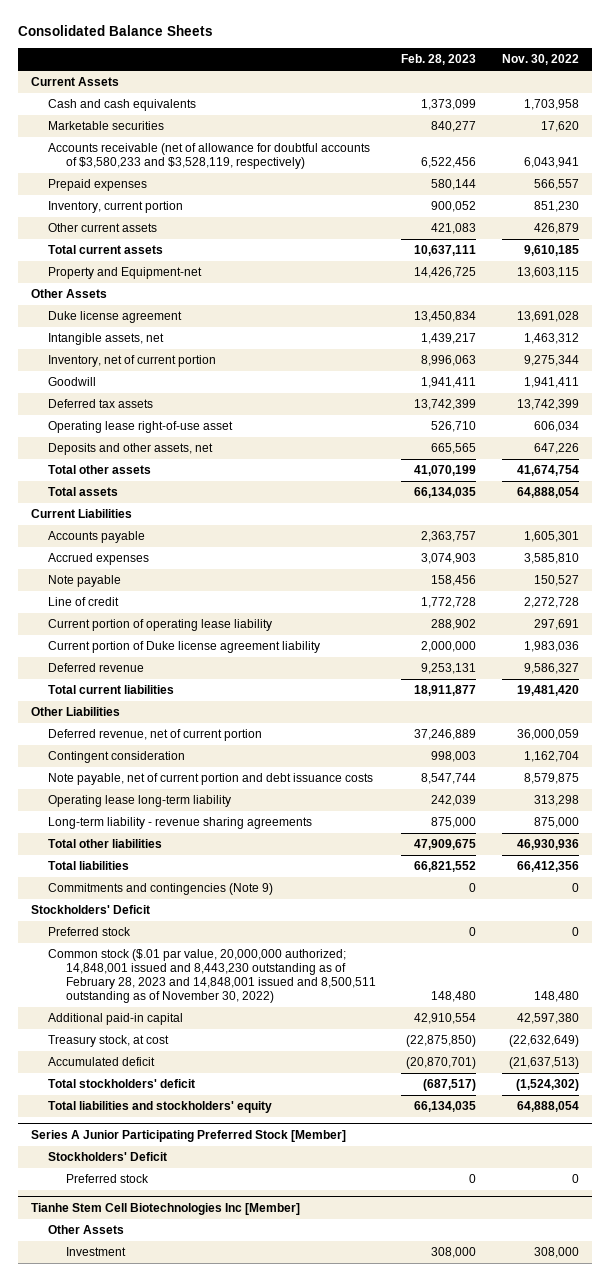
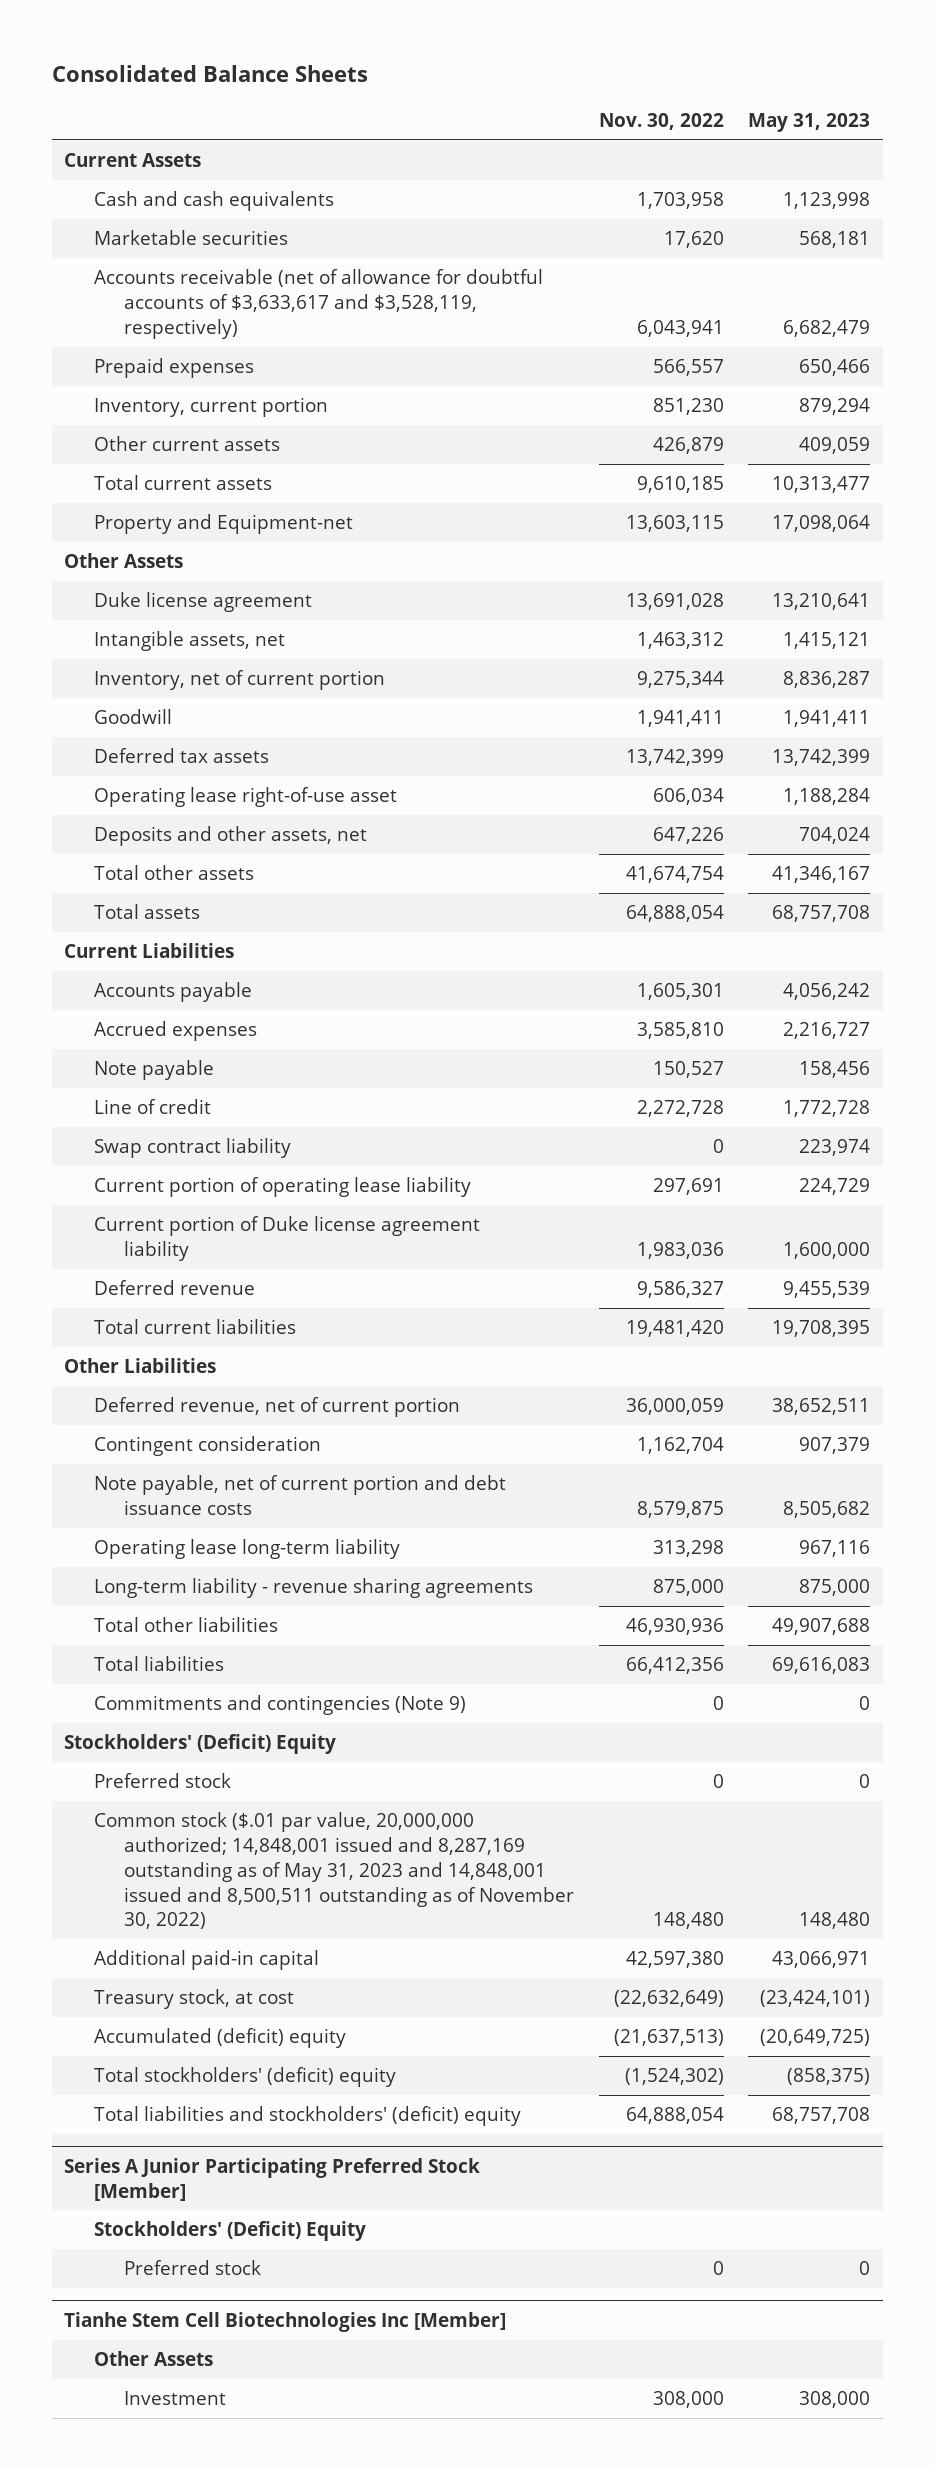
[401,54,477,66] Feb. 28, 2023 -> none
none -> [748,112,871,132] May 31, 2023
[48,143,371,169] Accounts receivable (net of allowance for doubtful accounts of $3,580,233 and $3,528,119, respectively) -> [94,269,544,339] Accounts receivable (net of allowance for doubtful accounts of $3,633,617 and $3,528,119, respectively)
none -> [94,1138,292,1159] Swap contract liability
[30,905,150,915] Stockholders' Deficit -> [64,1734,337,1755] Stockholders' (Deficit) Equity
[48,949,376,1003] Common stock ($.01 par value, 20,000,000 authorized; 14,848,001 issued and 8,443,230 outstanding as of February 28, 2023 and 14,848,001 issued and 8,500,511 outstanding as of November 30, 2022) -> [94,1812,575,1930] Common stock ($.01 par value, 20,000,000 authorized; 14,848,001 issued and 8,287,169 outstanding as of May 31, 2023 and 14,848,001 issued and 8,500,511 outstanding as of November 30, 2022)
[48,1057,156,1067] Accumulated deficit -> [94,2028,347,2049] Accumulated (deficit) equity
[48,1079,196,1089] Total stockholders' deficit -> [94,2067,397,2088] Total stockholders' (deficit) equity
[48,1101,273,1114] Total liabilities and stockholders' equity -> [94,2106,522,2127] Total liabilities and stockholders' (deficit) equity
[48,1152,168,1162] Stockholders' Deficit -> [94,2221,367,2242] Stockholders' (Deficit) Equity

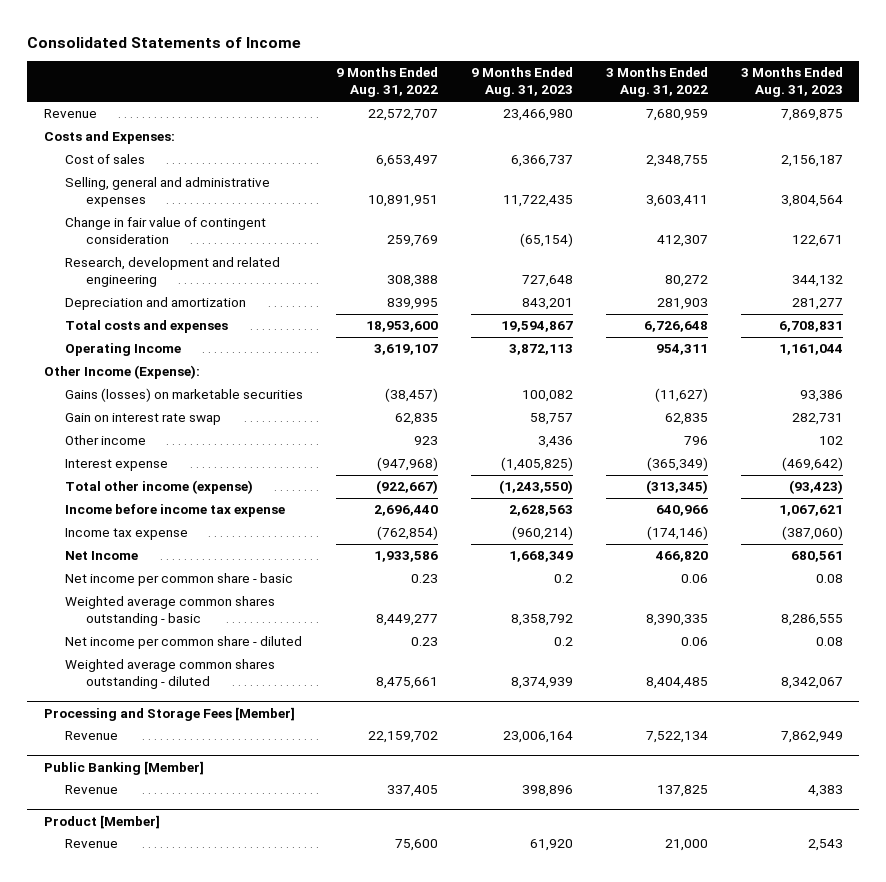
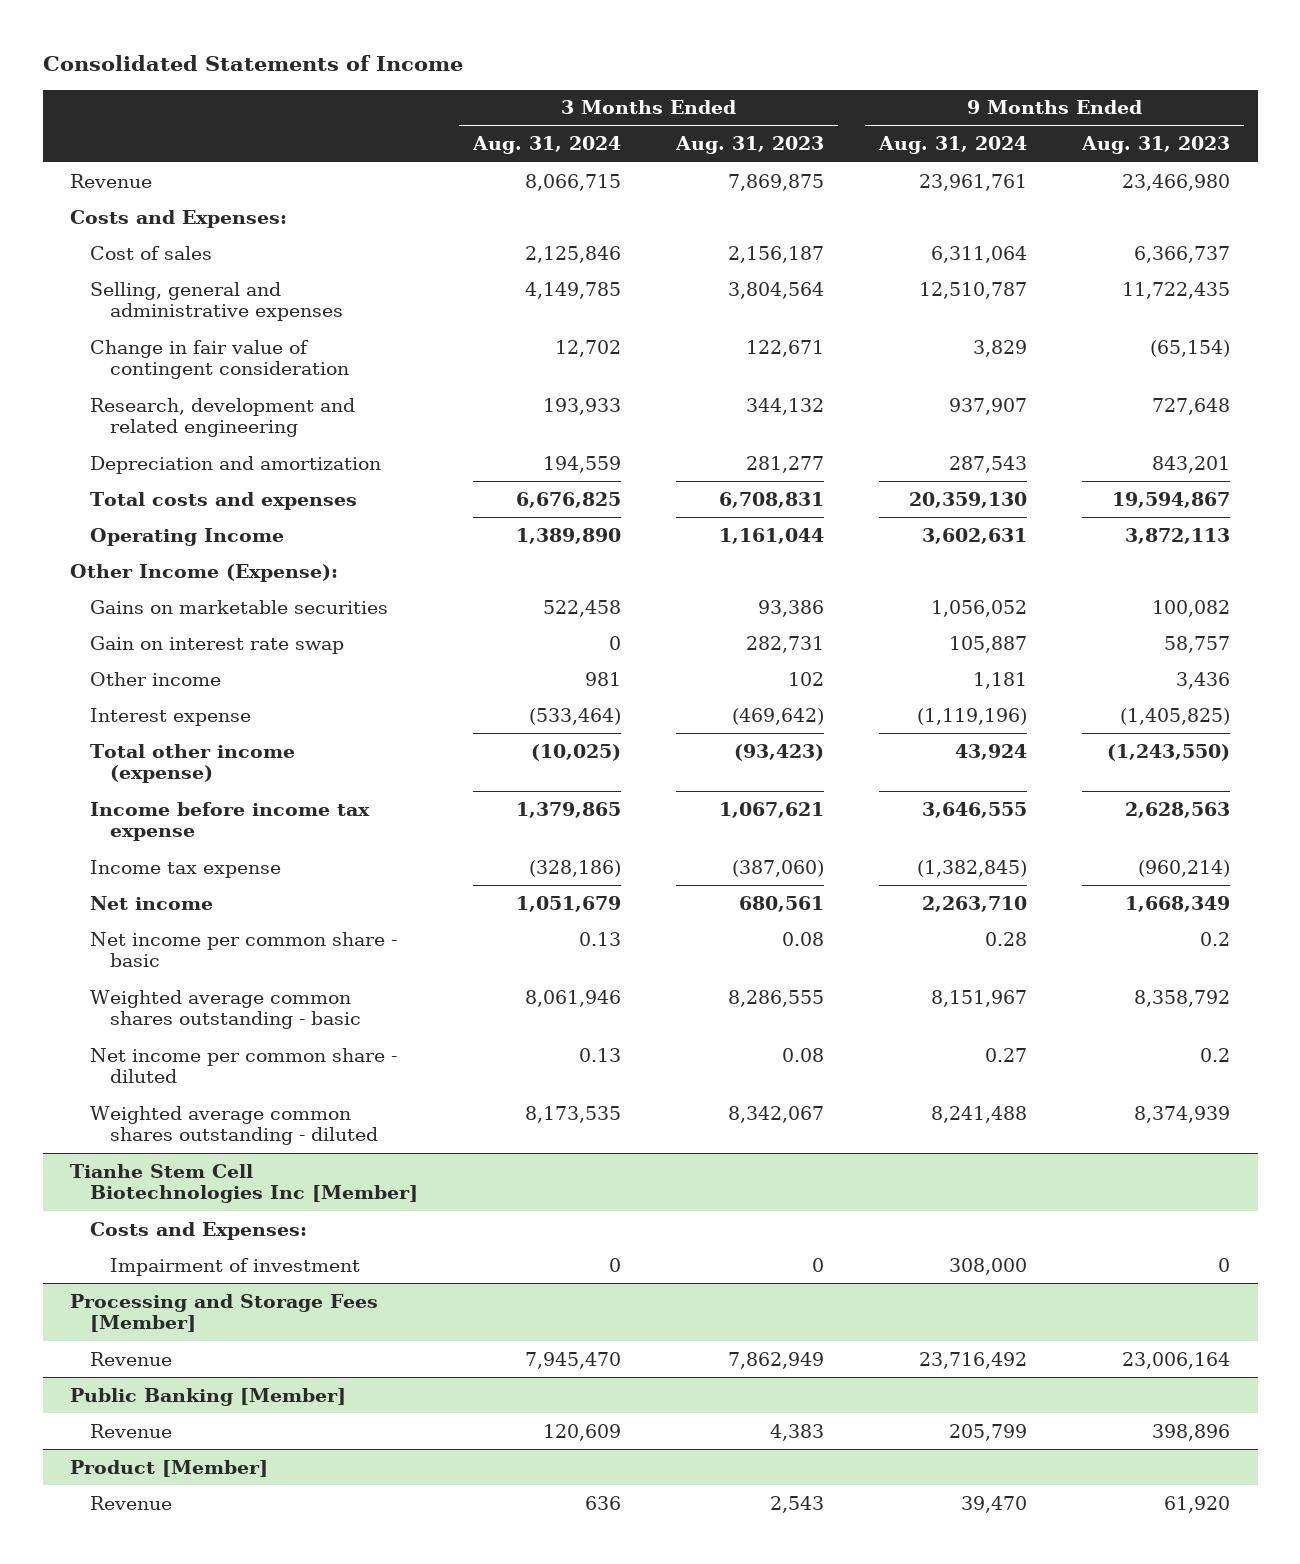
[335,67,438,98] 9 Months Ended Aug. 31, 2022 -> none
[605,67,708,98] 3 Months Ended Aug. 31, 2022 -> none
none -> [472,136,622,155] Aug. 31, 2024
none -> [878,136,1028,155] Aug. 31, 2024
[64,388,303,403] Gains (losses) on marketable securities -> [90,599,389,614] Gains on marketable securities
[64,551,138,561] Net Income -> [90,895,214,910] Net income
none -> [70,1163,419,1204] Tianhe Stem Cell Biotechnologies Inc [Member]
none -> [90,1221,308,1240] Costs and Expenses:
none -> [110,1257,361,1276] Impairment of investment

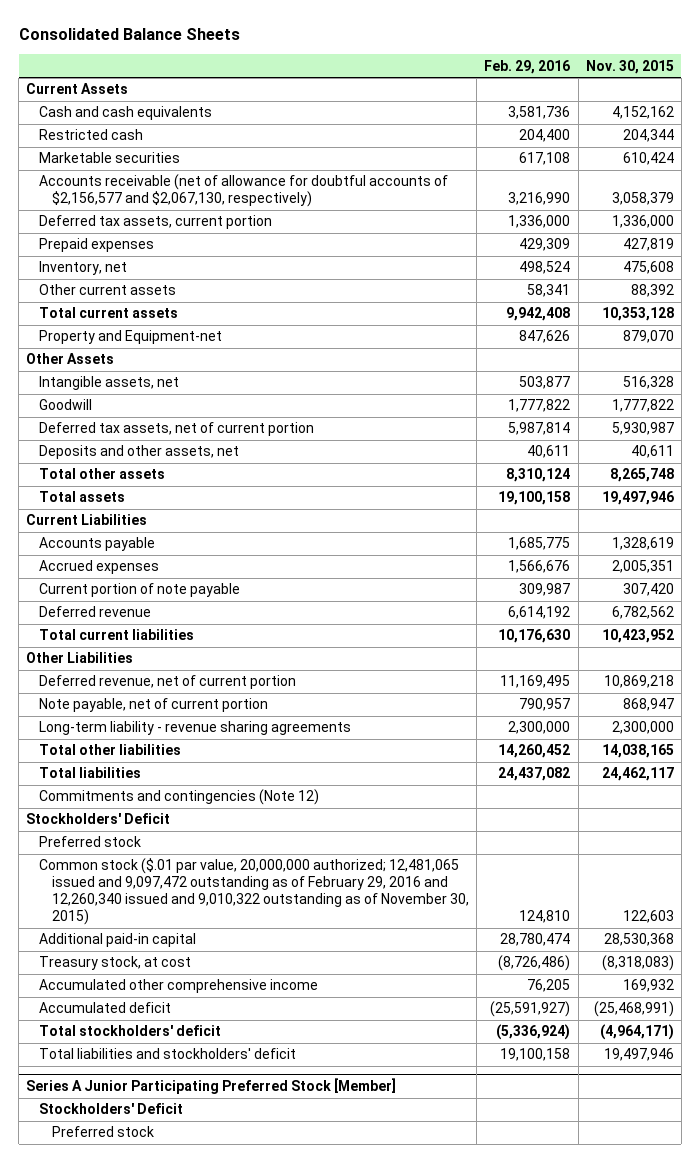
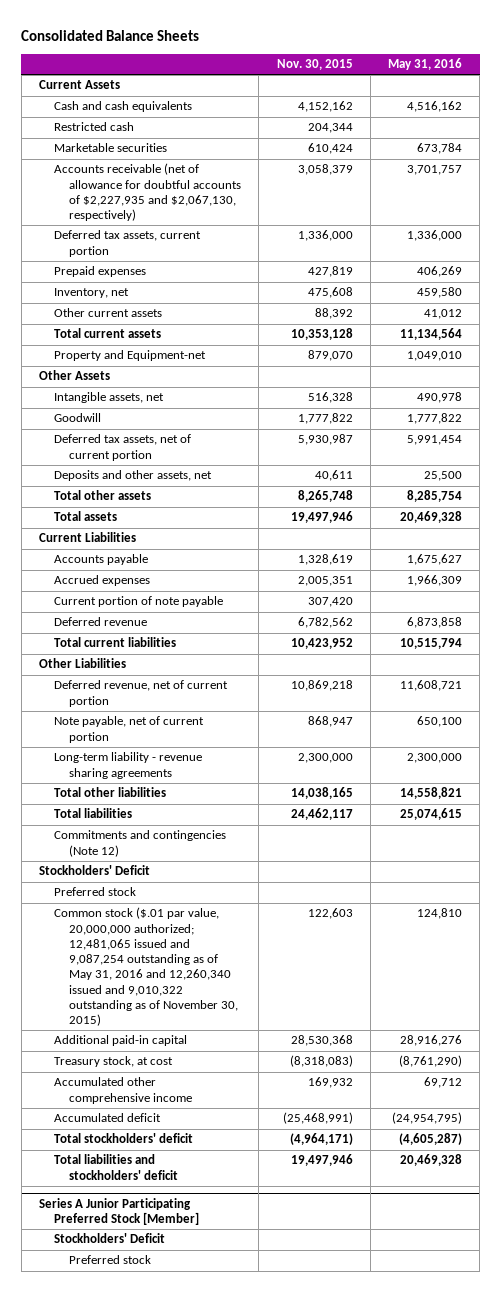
[484,59,571,74] Feb. 29, 2016 -> none
none -> [387,58,462,71] May 31, 2016
[39,174,449,208] Accounts receivable (net of allowance for doubtful accounts of $2,156,577 and $2,067,130, respectively) -> [53,163,242,222] Accounts receivable (net of allowance for doubtful accounts of $2,227,935 and $2,067,130, respectively)
[39,858,470,926] Common stock ($.01 par value, 20,000,000 authorized; 12,481,065 issued and 9,097,472 outstanding as of February 29, 2016 and 12,260,340 issued and 9,010,322 outstanding as of November 30, 2015) -> [53,907,239,1027] Common stock ($.01 par value, 20,000,000 authorized; 12,481,065 issued and 9,087,254 outstanding as of May 31, 2016 and 12,260,340 issued and 9,010,322 outstanding as of November 30, 2015)

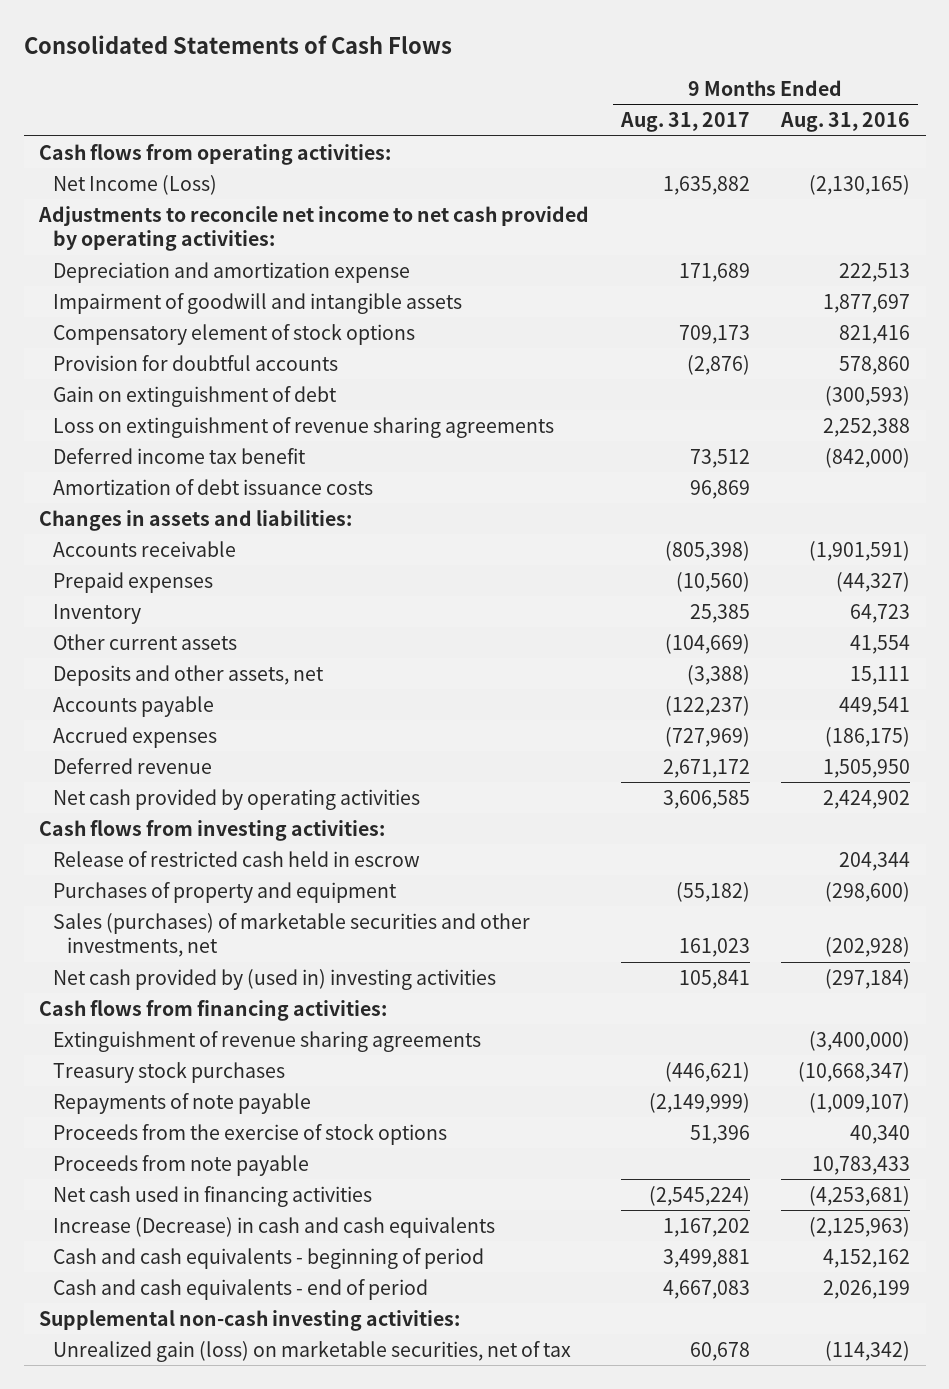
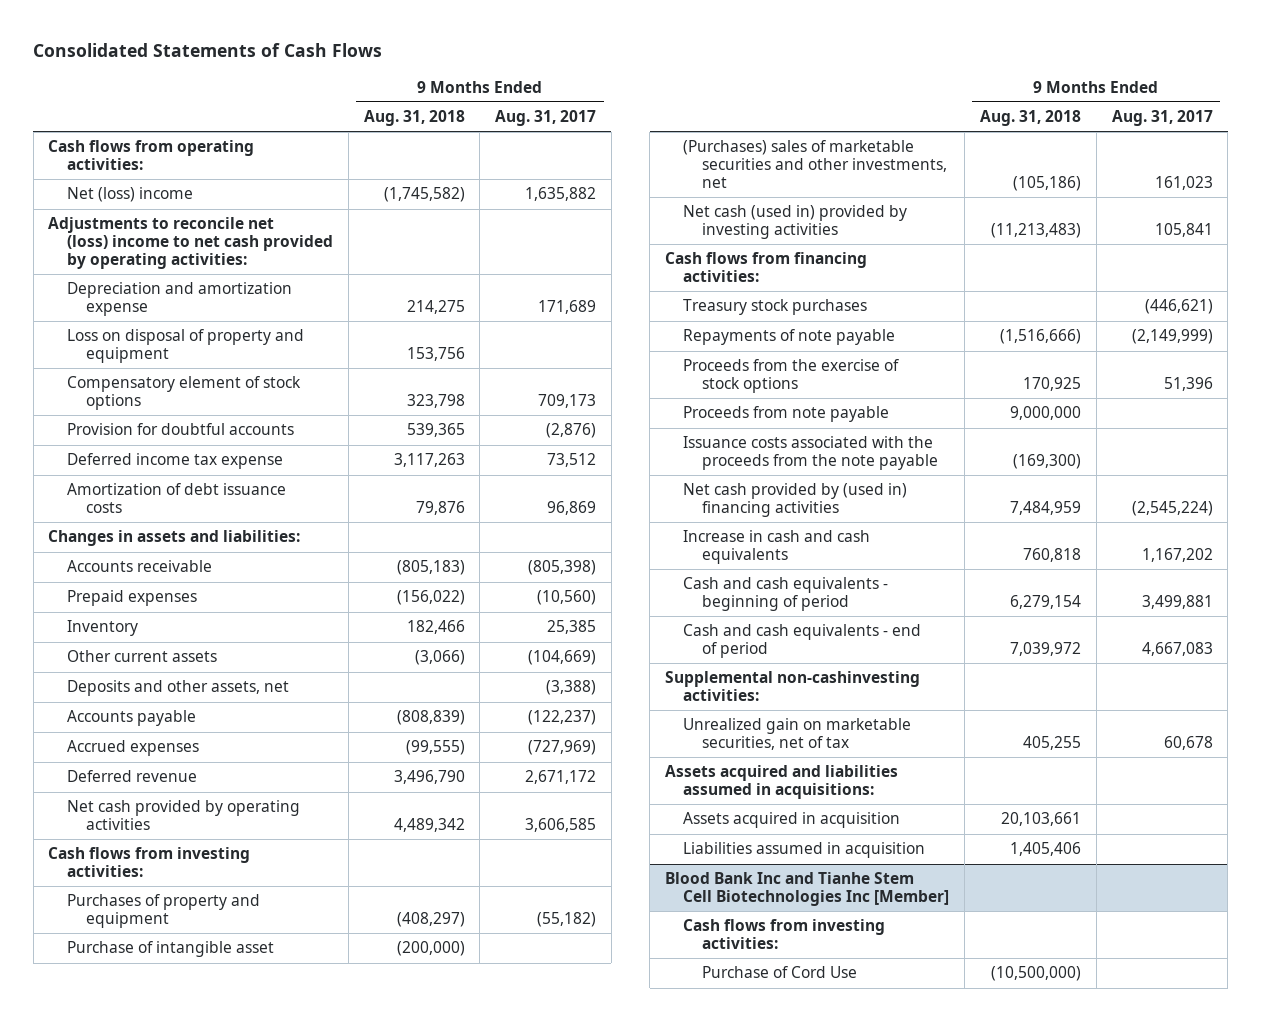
[780,112,911,133] Aug. 31, 2016 -> none
none -> [363,110,465,127] Aug. 31, 2018
[53,174,218,195] Net Income (Loss) -> [67,187,194,203] Net (loss) income
[38,205,590,252] Adjustments to reconcile net income to net cash provided by operating activities: -> [48,217,334,269] Adjustments to reconcile net (loss) income to net cash provided by operating activities:
[53,292,463,314] Impairment of goodwill and intangible assets -> none
none -> [67,329,305,363] Loss on disposal of property and equipment
[53,385,338,407] Gain on extinguishment of debt -> none
[53,416,555,438] Loss on extinguishment of revenue sharing agreements -> none
[53,447,307,464] Deferred income tax benefit -> [67,453,284,470] Deferred income tax expense
[53,850,421,867] Release of restricted cash held in escrow -> none
none -> [67,941,275,958] Purchase of intangible asset
[53,912,531,958] Sales (purchases) of marketable securities and other investments, net -> [683,140,948,188] (Purchases) sales of marketable securities and other investments, net
[53,968,497,990] Net cash provided by (used in) investing activities -> [683,205,908,239] Net cash (used in) provided by investing activities
[53,1030,482,1052] Extinguishment of revenue sharing agreements -> none
none -> [683,436,939,470] Issuance costs associated with the proceeds from the note payable
[53,1185,373,1207] Net cash used in financing activities -> [683,483,908,517] Net cash provided by (used in) financing activities
[53,1216,496,1238] Increase (Decrease) in cash and cash equivalents -> [683,530,871,564] Increase in cash and cash equivalents
[39,1309,461,1331] Supplemental non-cash investing activities: -> [664,671,920,701] Supplemental non-cashinvesting activities:
[53,1340,572,1362] Unrealized gain (loss) on marketable securities, net of tax -> [683,718,912,750] Unrealized gain on marketable securities, net of tax
none -> [664,765,898,799] Assets acquired and liabilities assumed in acquisitions:
none -> [683,812,901,829] Assets acquired in acquisition
none -> [683,842,926,859] Liabilities assumed in acquisition
none -> [664,872,950,906] Blood Bank Inc and Tianhe Stem Cell Biotechnologies Inc [Member]
none -> [683,919,886,949] Cash flows from investing activities:
none -> [702,966,858,979] Purchase of Cord Use

